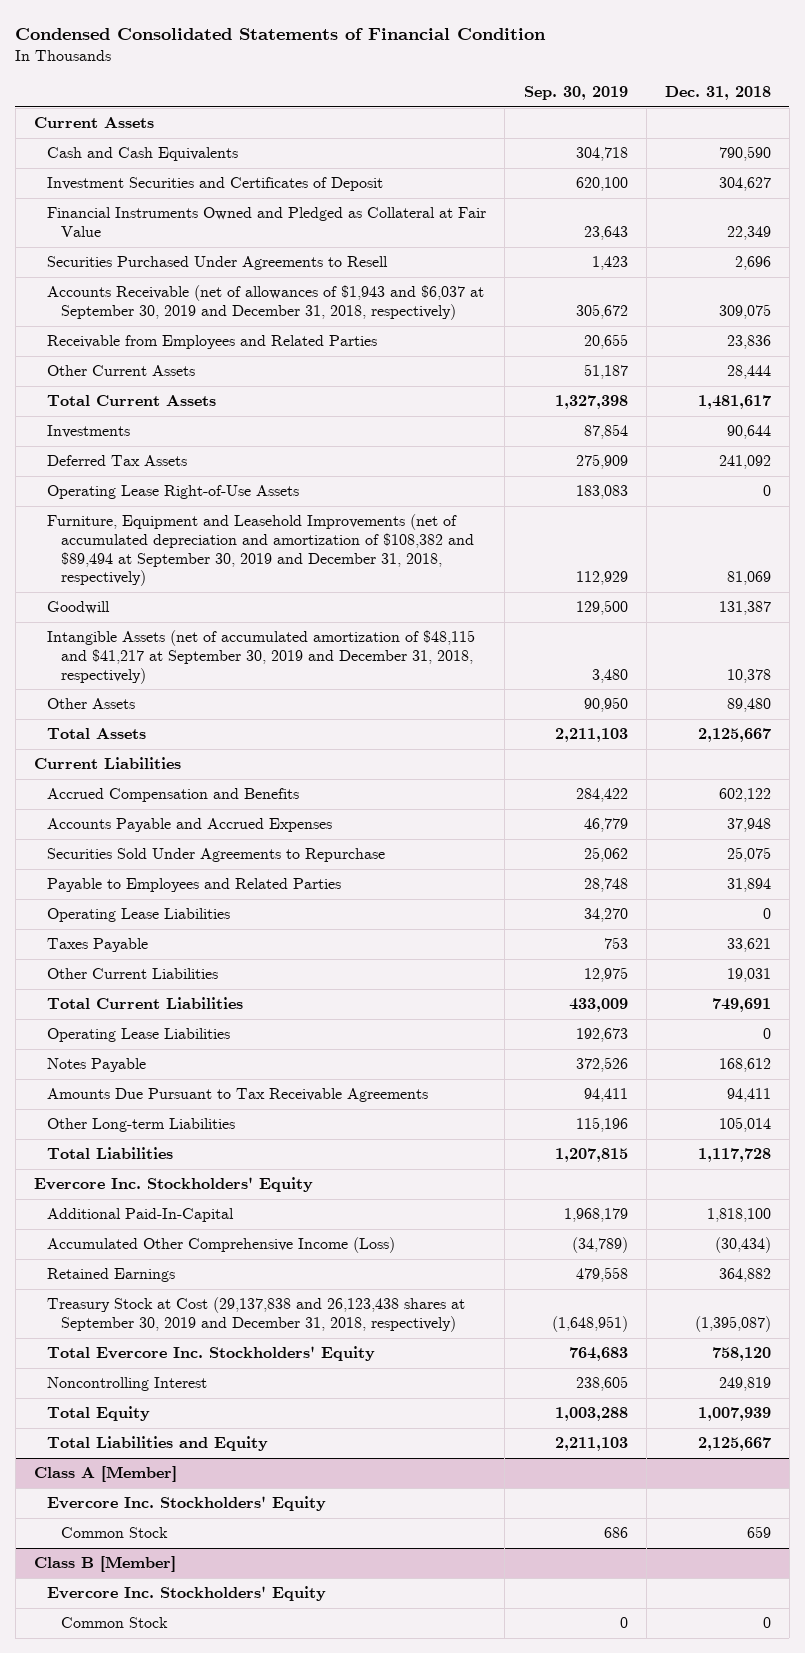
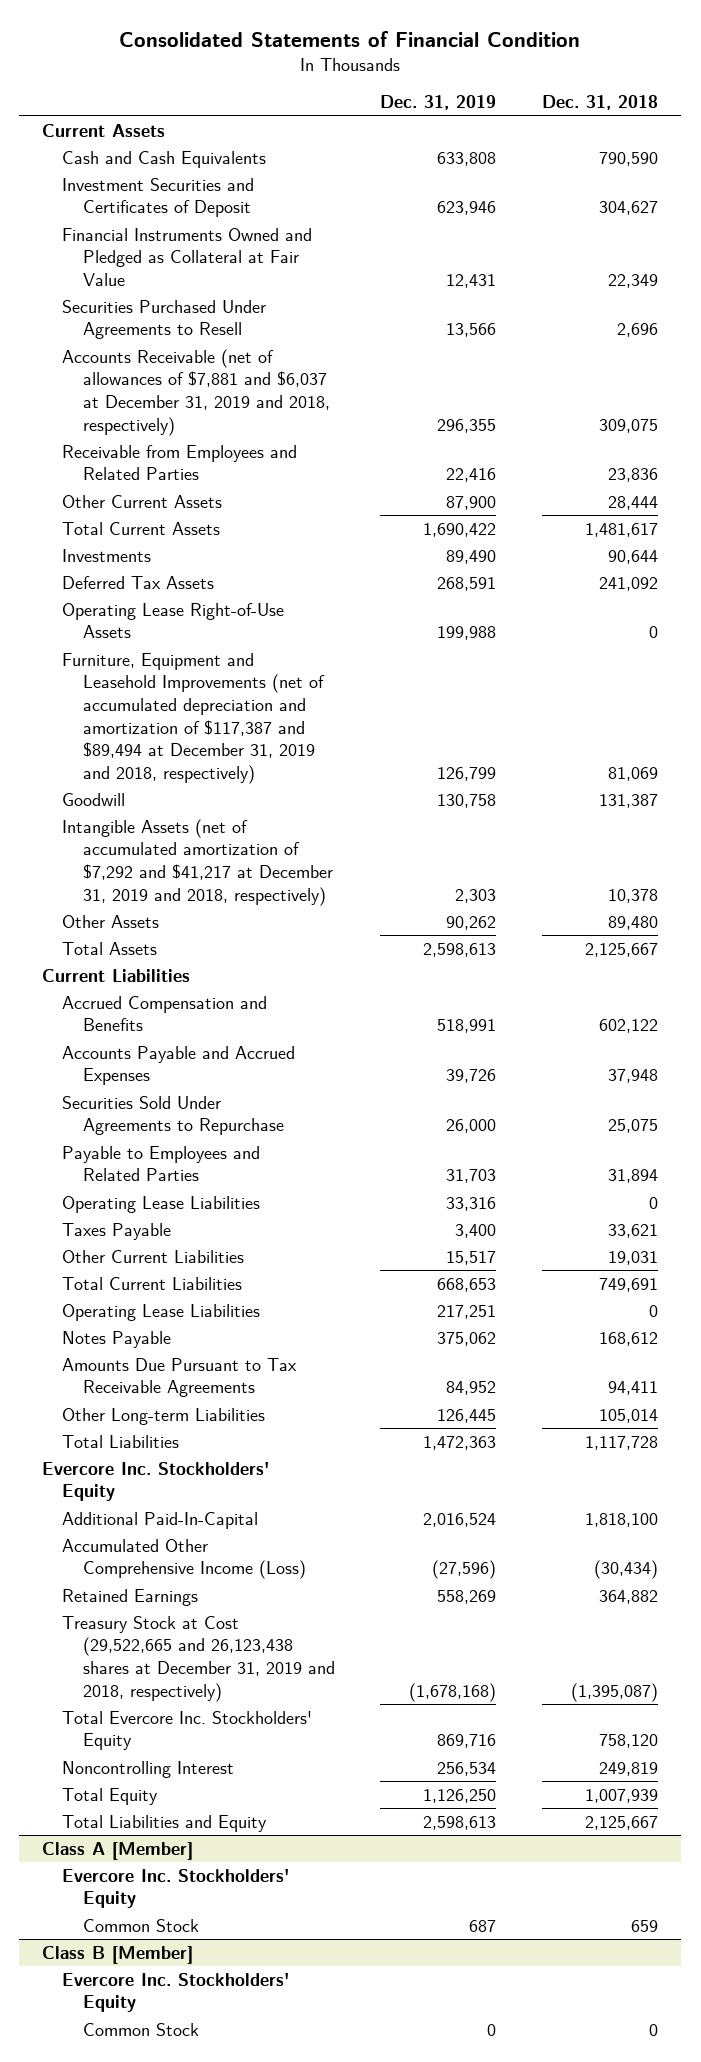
[15,27,547,40] Condensed Consolidated Statements of Financial Condition -> [119,30,581,47] Consolidated Statements of Financial Condition
[523,86,628,101] Sep. 30, 2019 -> none
none -> [380,95,497,111] Dec. 31, 2019
[47,285,485,321] Accounts Receivable (net of allowances of $1,943 and $6,037 at September 30, 2019 and December 31, 2018, respectively) -> [62,348,330,436] Accounts Receivable (net of allowances of $7,881 and $6,037 at December 31, 2019 and 2018, respectively)
[47,514,474,587] Furniture, Equipment and Leasehold Improvements (net of accumulated depreciation and amortization of $108,382 and $89,494 at September 30, 2019 and December 31, 2018, respectively) -> [62,652,325,784] Furniture, Equipment and Leasehold Improvements (net of accumulated depreciation and amortization of $117,387 and $89,494 at December 31, 2019 and 2018, respectively)
[47,630,476,684] Intangible Assets (net of accumulated amortization of $48,115 and $41,217 at September 30, 2019 and December 31, 2018, respectively) -> [62,818,333,906] Intangible Assets (net of accumulated amortization of $7,292 and $41,217 at December 31, 2019 and 2018, respectively)
[47,1297,466,1333] Treasury Stock at Cost (29,137,838 and 26,123,438 shares at September 30, 2019 and December 31, 2018, respectively) -> [62,1615,335,1702] Treasury Stock at Cost (29,522,665 and 26,123,438 shares at December 31, 2019 and 2018, respectively)

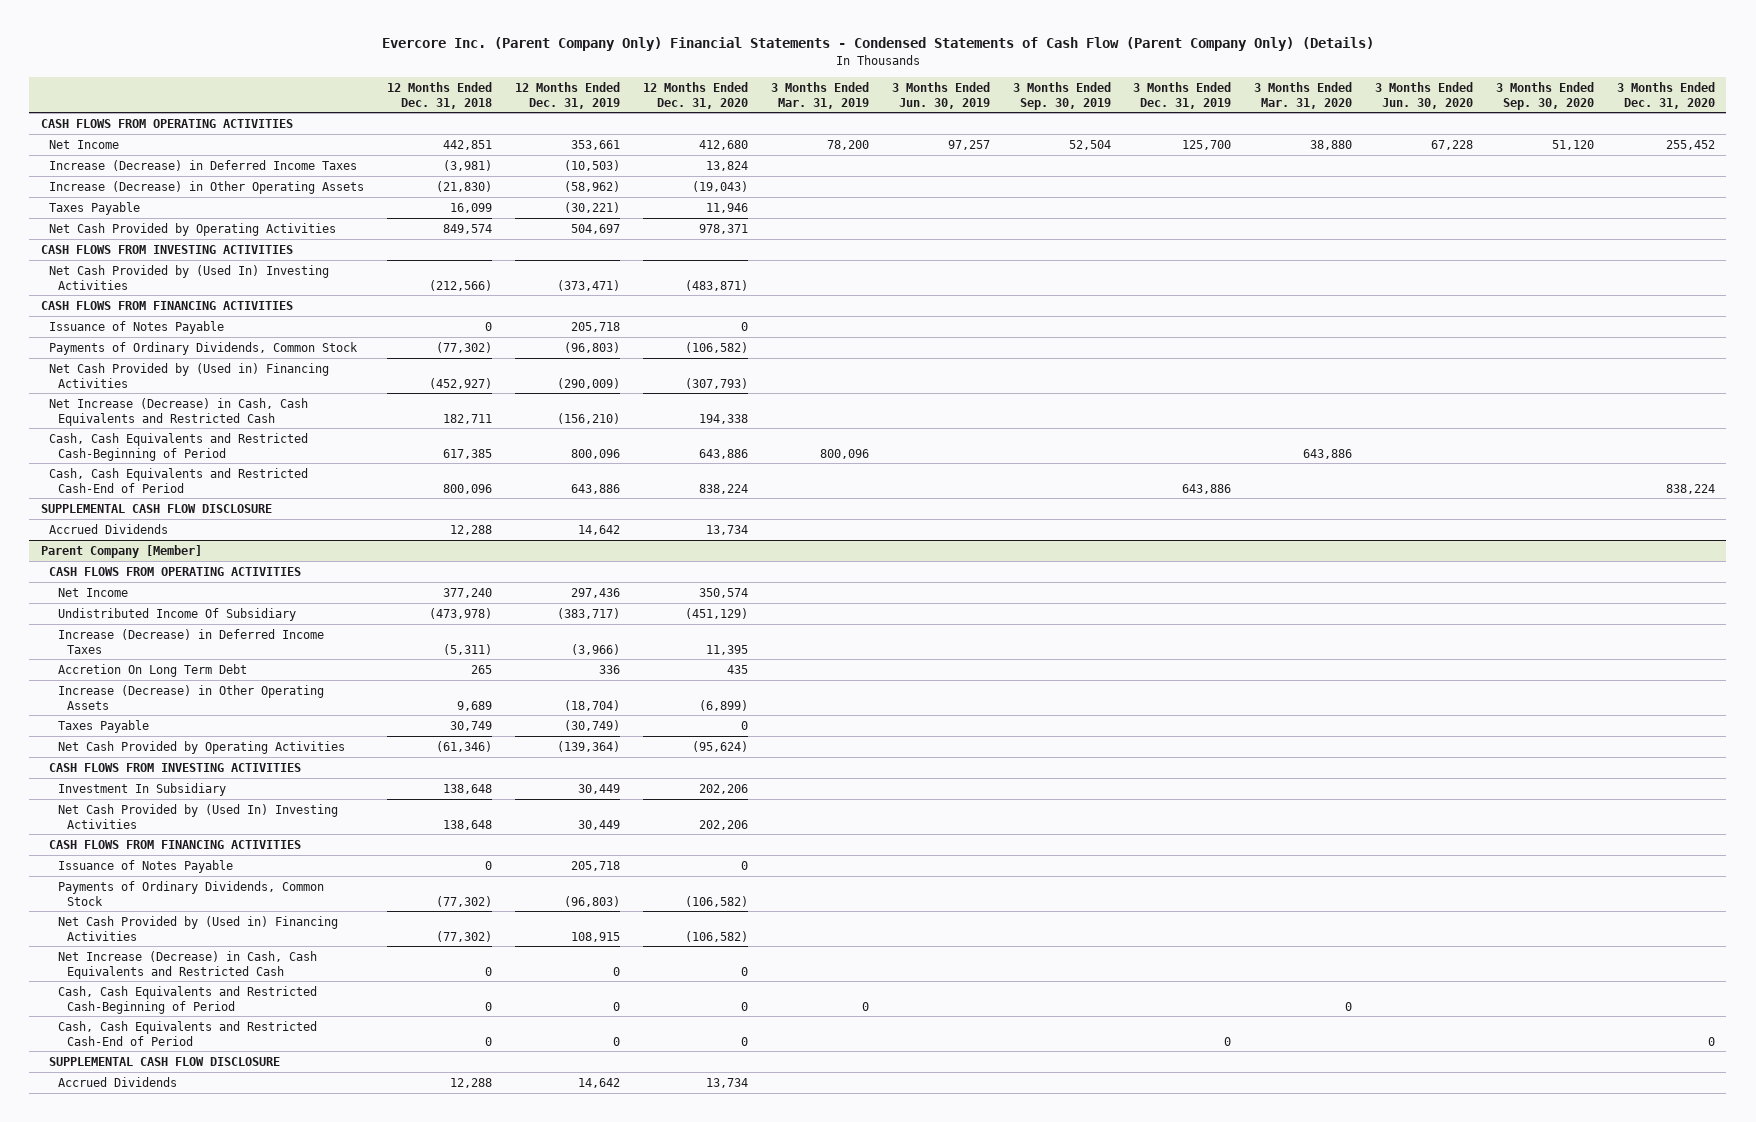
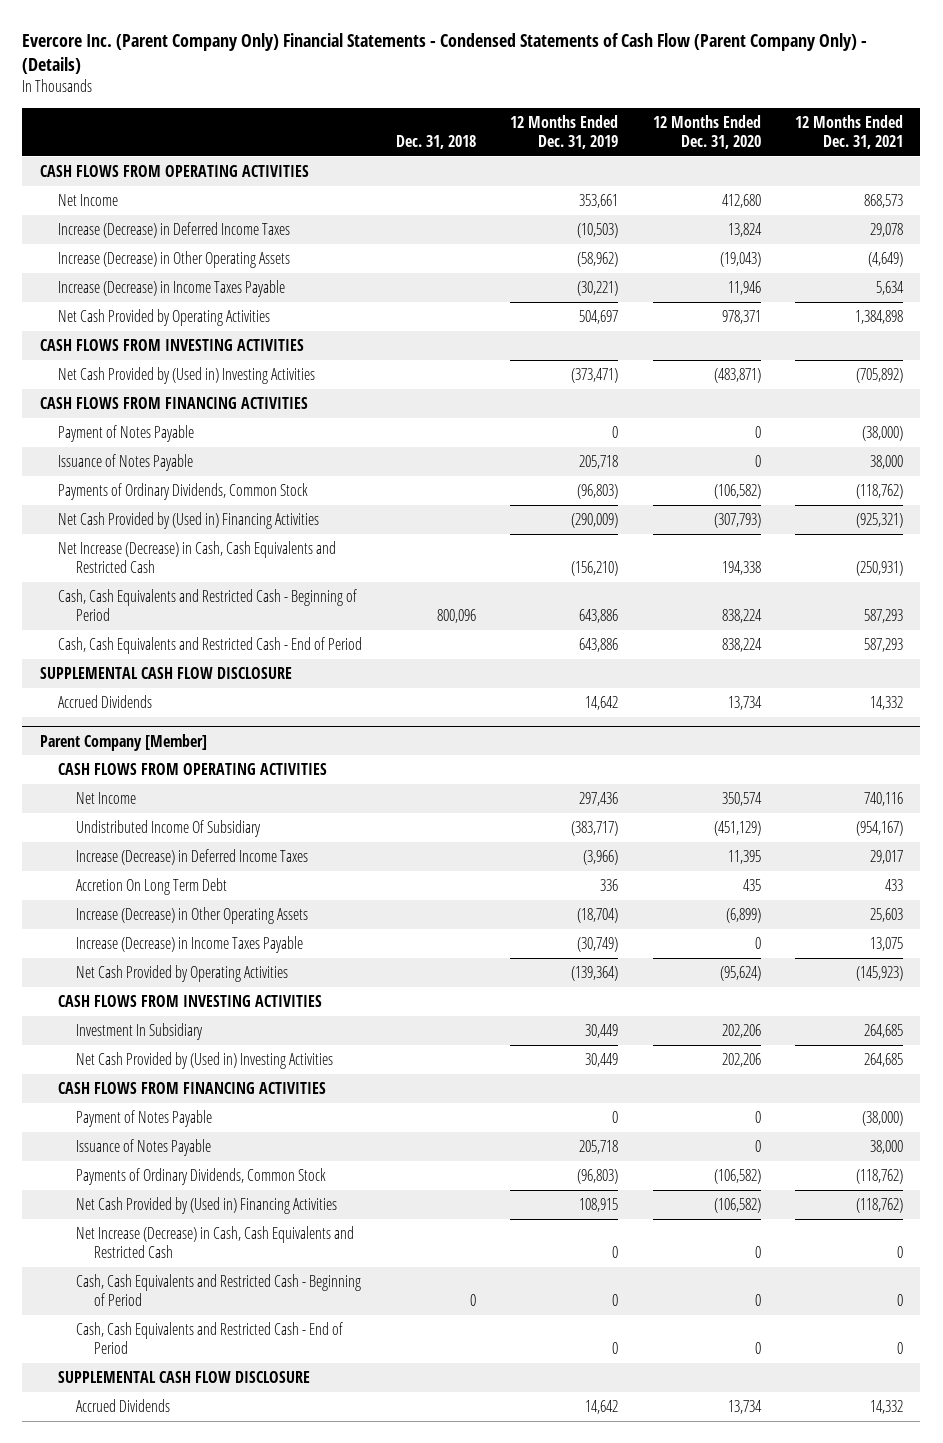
[381,37,1374,52] Evercore Inc. (Parent Company Only) Financial Statements - Condensed Statements of Cash Flow (Parent Company Only) (Details) -> [22,32,868,75] Evercore Inc. (Parent Company Only) Financial Statements - Condensed Statements of Cash Flow (Parent Company Only) - (Details)
[387,81,493,109] 12 Months Ended Dec. 31, 2018 -> none
[770,81,869,109] 3 Months Ended Mar. 31, 2019 -> none
[891,81,990,109] 3 Months Ended Jun. 30, 2019 -> none
[1012,81,1111,110] 3 Months Ended Sep. 30, 2019 -> none
[1133,81,1232,109] 3 Months Ended Dec. 31, 2019 -> none
[1254,81,1353,109] 3 Months Ended Mar. 31, 2020 -> none
[1375,81,1474,109] 3 Months Ended Jun. 30, 2020 -> none
[1495,81,1594,110] 3 Months Ended Sep. 30, 2020 -> none
[1616,81,1715,109] 3 Months Ended Dec. 31, 2020 -> none
none -> [396,134,477,149] Dec. 31, 2018
none -> [795,114,904,149] 12 Months Ended Dec. 31, 2021
[49,201,141,215] Taxes Payable -> [57,280,285,298] Increase (Decrease) in Income Taxes Payable
[49,264,330,290] Net Cash Provided by (Used In) Investing Activities -> [57,367,315,385] Net Cash Provided by (Used in) Investing Activities
none -> [57,425,194,443] Payment of Notes Payable
[49,432,309,461] Cash, Cash Equivalents and Restricted Cash-Beginning of Period -> [57,589,357,622] Cash, Cash Equivalents and Restricted Cash - Beginning of Period
[571,448,621,459] 800,096 -> [579,609,619,624] 643,886
[699,448,749,459] 643,886 -> [721,609,762,624] 838,224
[49,467,309,493] Cash, Cash Equivalents and Restricted Cash-End of Period -> [57,637,362,655] Cash, Cash Equivalents and Restricted Cash - End of Period
[58,719,150,733] Taxes Payable -> [75,936,303,954] Increase (Decrease) in Income Taxes Payable
[58,803,339,829] Net Cash Provided by (Used In) Investing Activities -> [75,1052,333,1070] Net Cash Provided by (Used in) Investing Activities
none -> [75,1110,212,1128] Payment of Notes Payable
[58,985,318,1014] Cash, Cash Equivalents and Restricted Cash-Beginning of Period -> [75,1274,361,1307] Cash, Cash Equivalents and Restricted Cash - Beginning of Period
[58,1020,318,1046] Cash, Cash Equivalents and Restricted Cash-End of Period -> [75,1322,343,1355] Cash, Cash Equivalents and Restricted Cash - End of Period

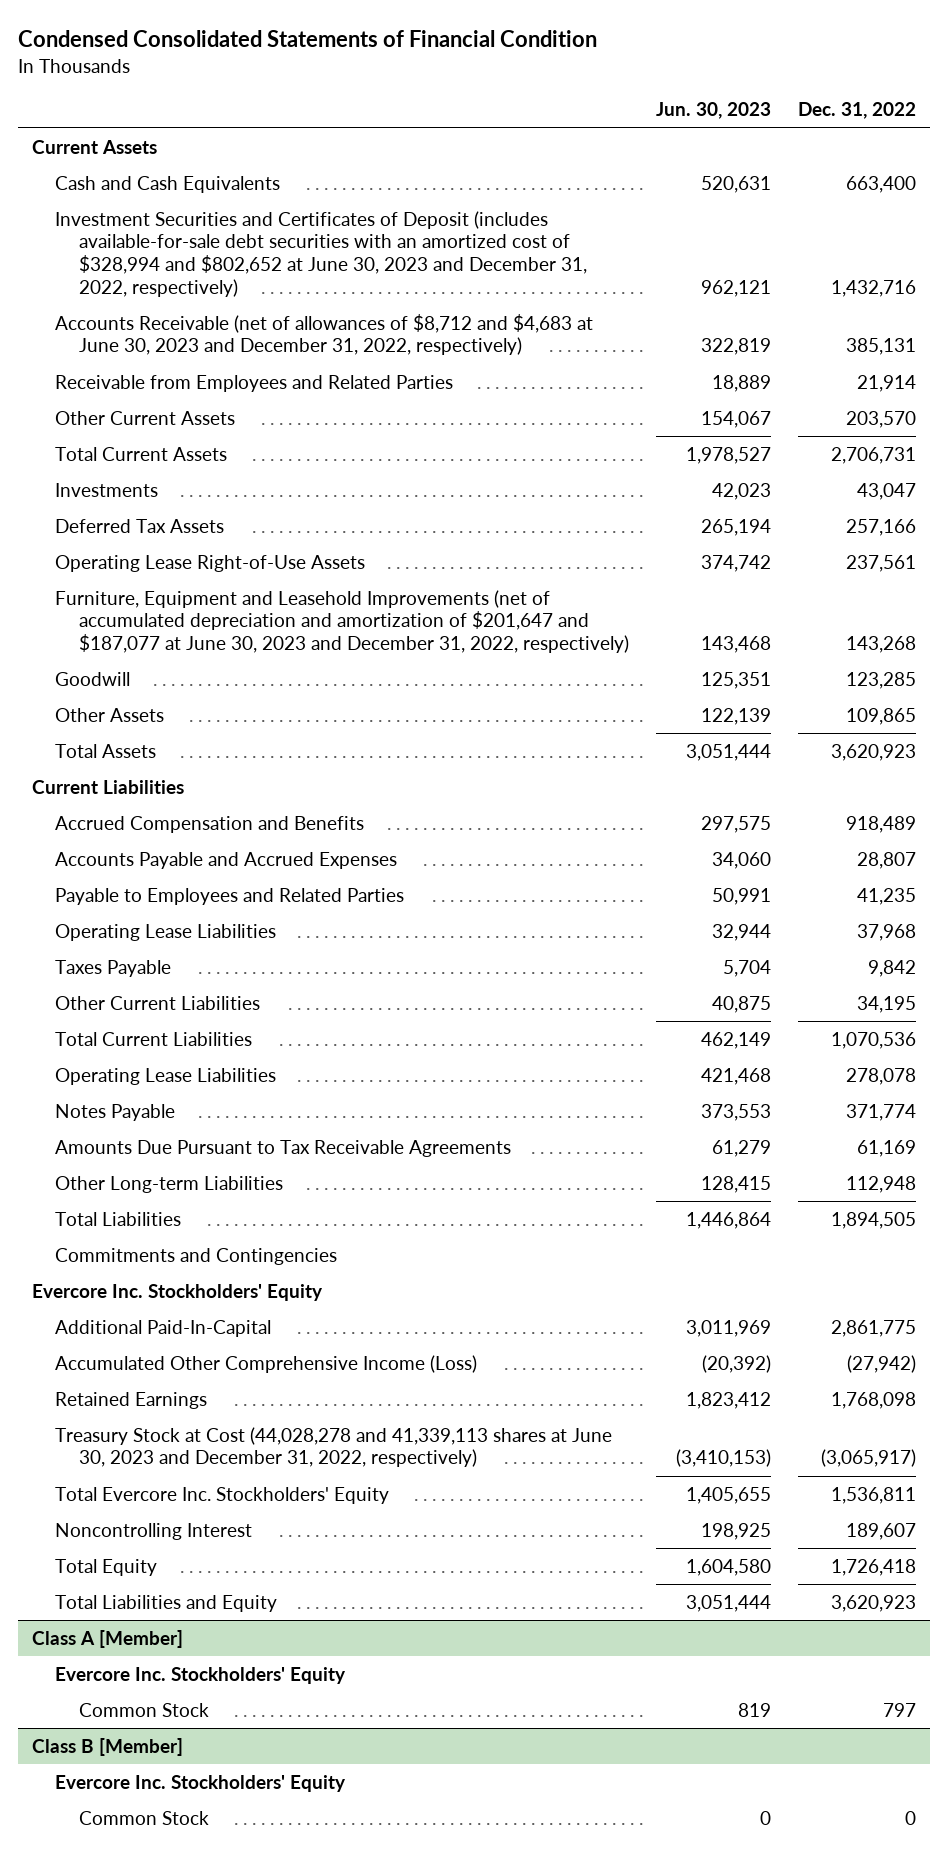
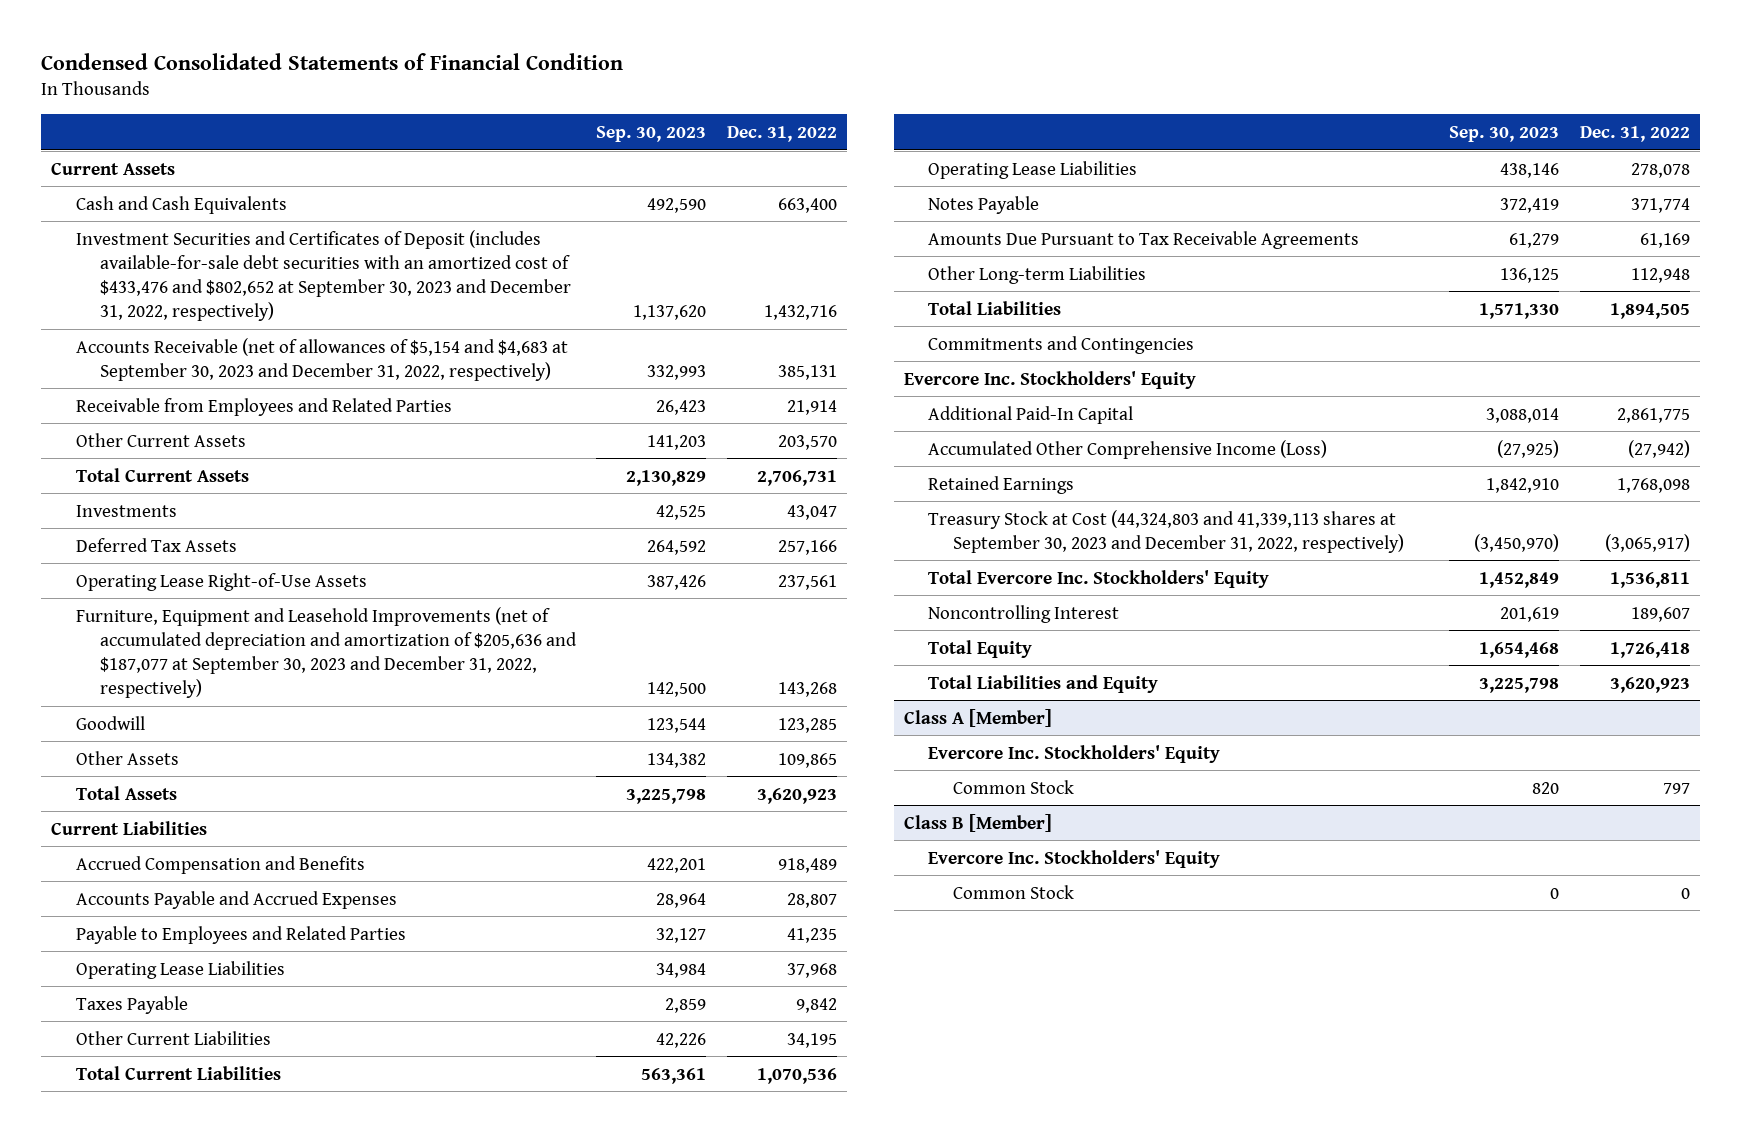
[656,102,772,120] Jun. 30, 2023 -> none
none -> [596,125,707,142] Sep. 30, 2023
[55,210,587,297] Investment Securities and Certificates of Deposit (includes available-for-sale debt securities with an amortized cost of $328,994 and $802,652 at June 30, 2023 and December 31, 2022, respectively) -> [75,229,571,321] Investment Securities and Certificates of Deposit (includes available-for-sale debt securities with an amortized cost of $433,476 and $802,652 at September 30, 2023 and December 31, 2022, respectively)
[55,313,594,356] Accounts Receivable (net of allowances of $8,712 and $4,683 at June 30, 2023 and December 31, 2022, respectively) -> [75,337,568,381] Accounts Receivable (net of allowances of $5,154 and $4,683 at September 30, 2023 and December 31, 2022, respectively)
[55,589,629,654] Furniture, Equipment and Leasehold Improvements (net of accumulated depreciation and amortization of $201,647 and $187,077 at June 30, 2023 and December 31, 2022, respectively) -> [75,606,577,698] Furniture, Equipment and Leasehold Improvements (net of accumulated depreciation and amortization of $205,636 and $187,077 at September 30, 2023 and December 31, 2022, respectively)
[55,1319,272,1337] Additional Paid-In-Capital -> [928,405,1134,424] Additional Paid-In Capital
[55,1426,613,1468] Treasury Stock at Cost (44,028,278 and 41,339,113 shares at June 30, 2023 and December 31, 2022, respectively) -> [928,509,1404,553] Treasury Stock at Cost (44,324,803 and 41,339,113 shares at September 30, 2023 and December 31, 2022, respectively)

